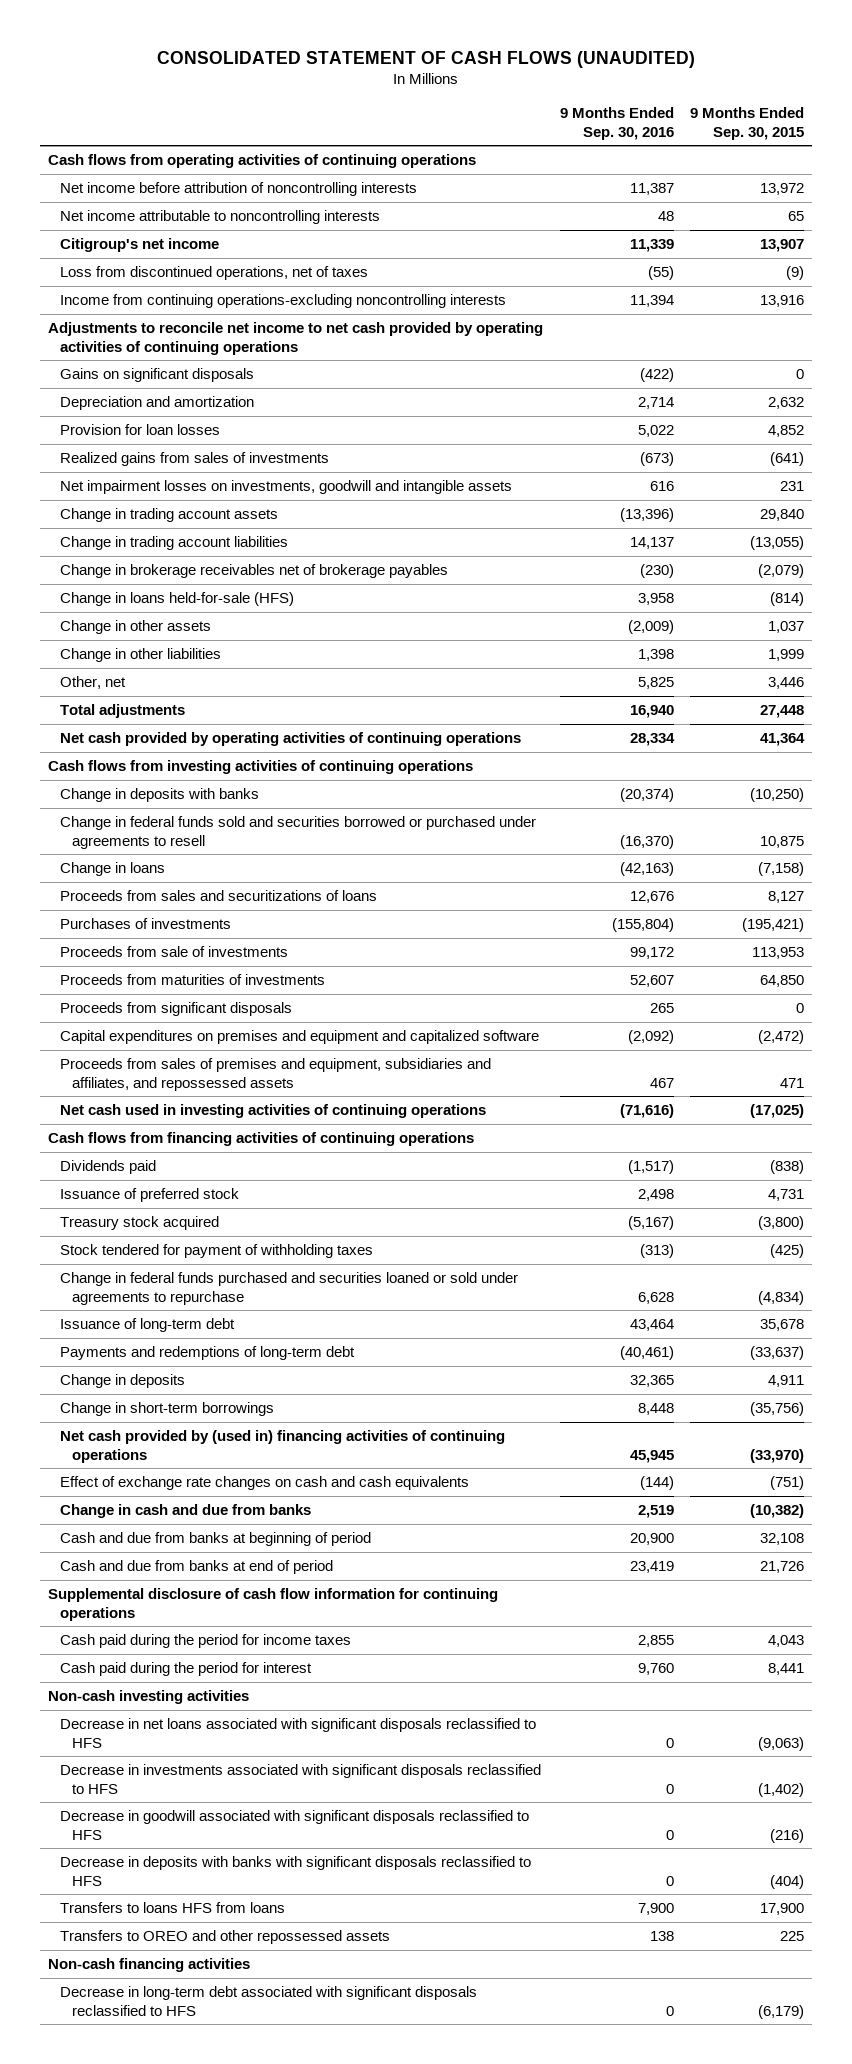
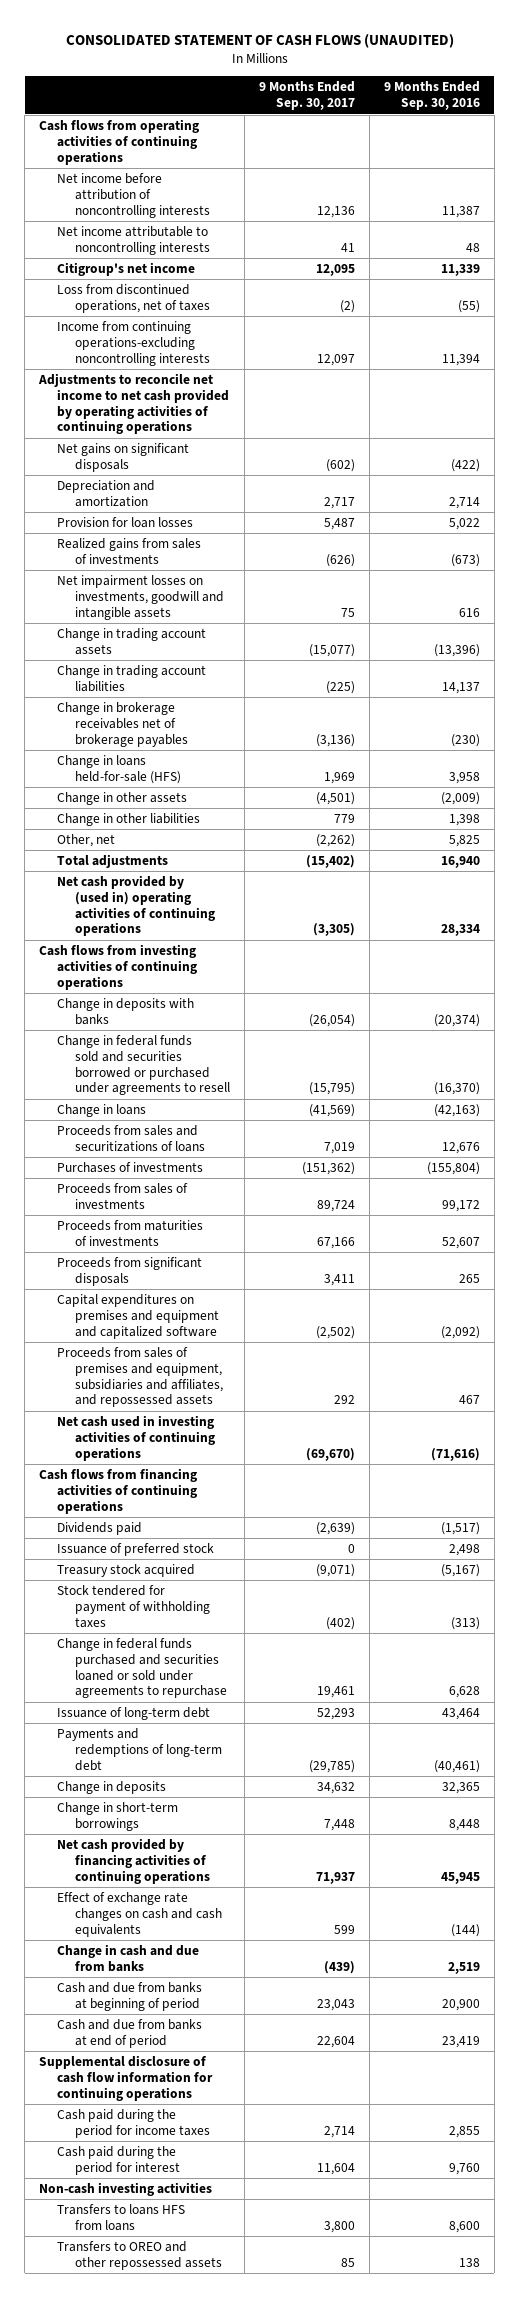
[690,107,805,140] 9 Months Ended Sep. 30, 2015 -> none
none -> [259,81,356,111] 9 Months Ended Sep. 30, 2017
[60,368,255,383] Gains on significant disposals -> [57,443,190,472] Net gains on significant disposals
[60,732,522,747] Net cash provided by operating activities of continuing operations -> [57,875,216,937] Net cash provided by (used in) operating activities of continuing operations
[60,946,289,958] Proceeds from sale of investments -> [57,1183,189,1209] Proceeds from sales of investments
[60,1430,506,1463] Net cash provided by (used in) financing activities of continuing operations -> [57,1838,211,1884] Net cash provided by financing activities of continuing operations
[60,1718,537,1748] Decrease in net loans associated with significant disposals reclassified to HFS -> none
[60,1764,542,1794] Decrease in investments associated with significant disposals reclassified to HFS -> none
[60,1810,530,1840] Decrease in goodwill associated with significant disposals reclassified to HFS -> none
[60,1856,532,1886] Decrease in deposits with banks with significant disposals reclassified to HFS -> none
[637,1903,674,1916] 7,900 -> [448,2220,480,2233] 8,600
[48,1958,251,1973] Non-cash financing activities -> none
[60,1986,478,2016] Decrease in long-term debt associated with significant disposals reclassified to HFS -> none

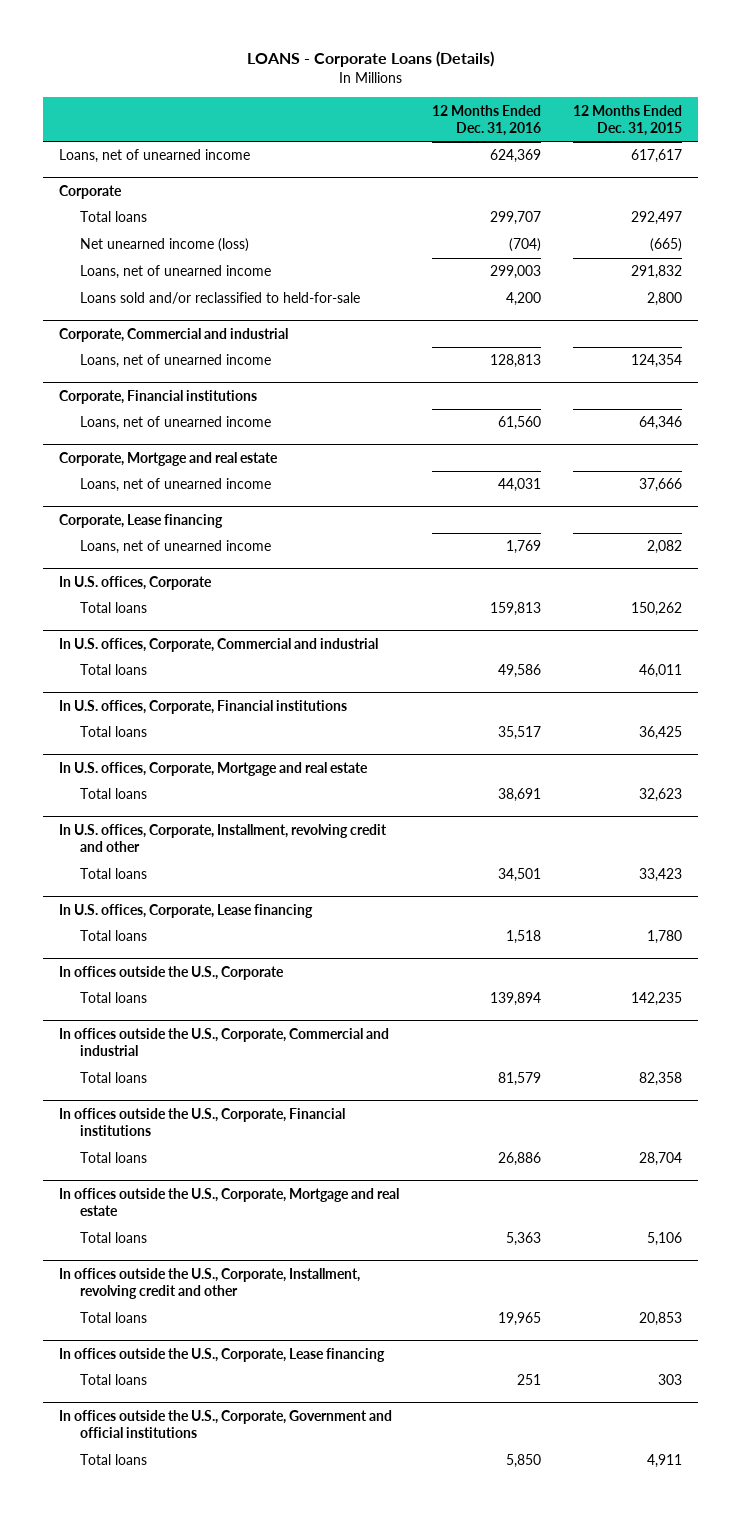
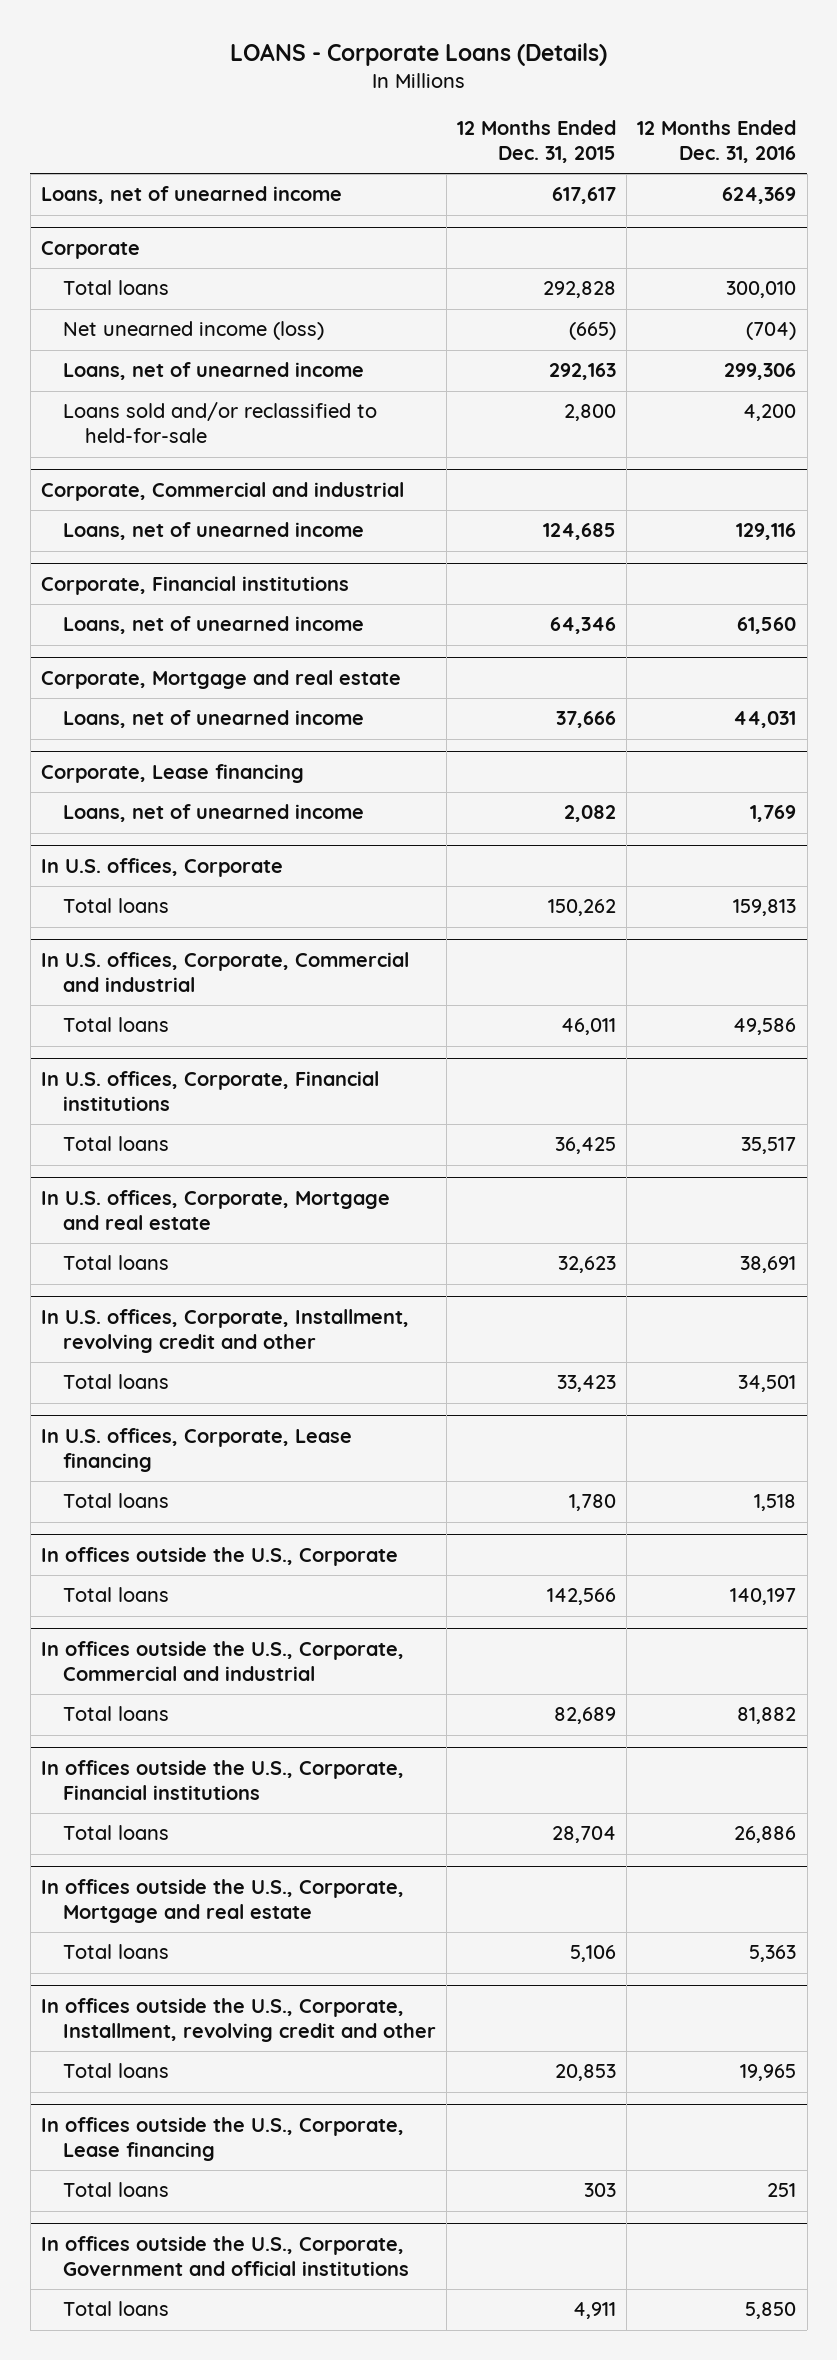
[489,211,541,226] 299,707 -> [726,281,797,299] 300,010
[631,211,683,226] 292,497 -> [543,281,617,299] 292,828
[489,265,541,280] 299,003 -> [724,363,797,381] 299,306
[631,265,683,280] 291,832 -> [549,363,617,381] 292,163
[489,354,541,369] 128,813 -> [736,523,797,541] 129,116
[631,354,683,369] 124,354 -> [543,523,617,541] 124,685
[489,992,541,1007] 139,894 -> [730,1588,797,1606] 140,197
[631,992,683,1007] 142,235 -> [547,1588,617,1606] 142,566
[497,1072,541,1087] 81,579 -> [737,1707,797,1725] 81,882
[639,1072,683,1087] 82,358 -> [554,1707,617,1725] 82,689

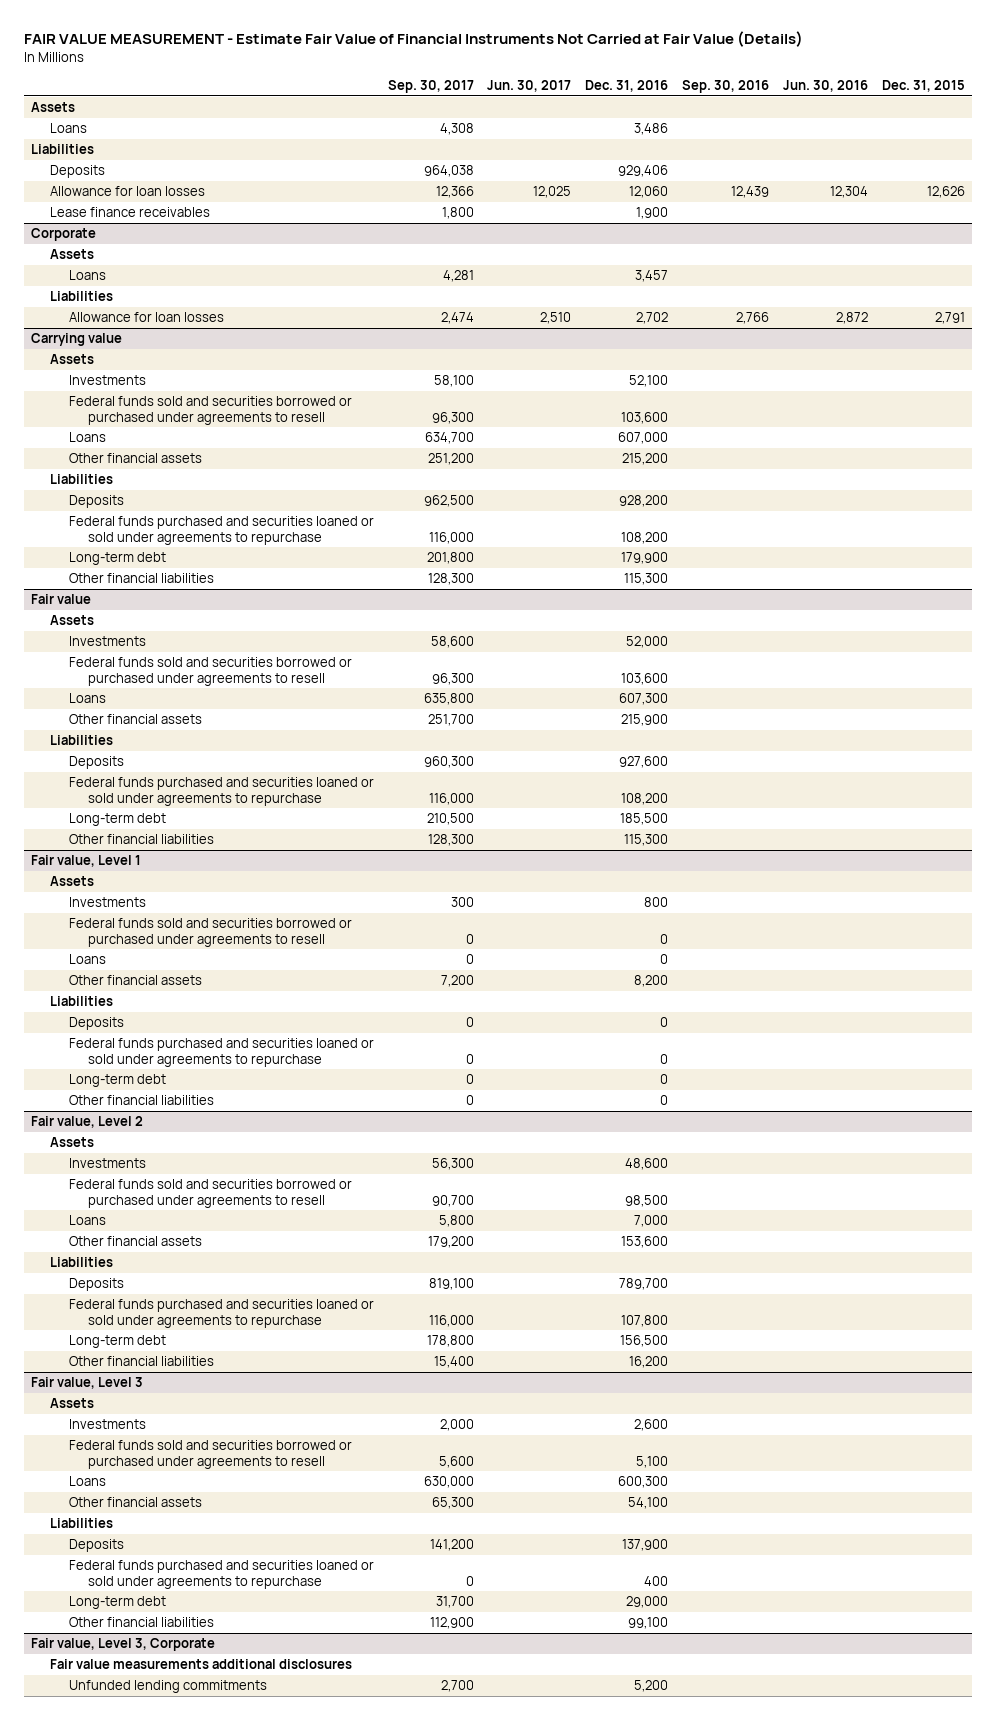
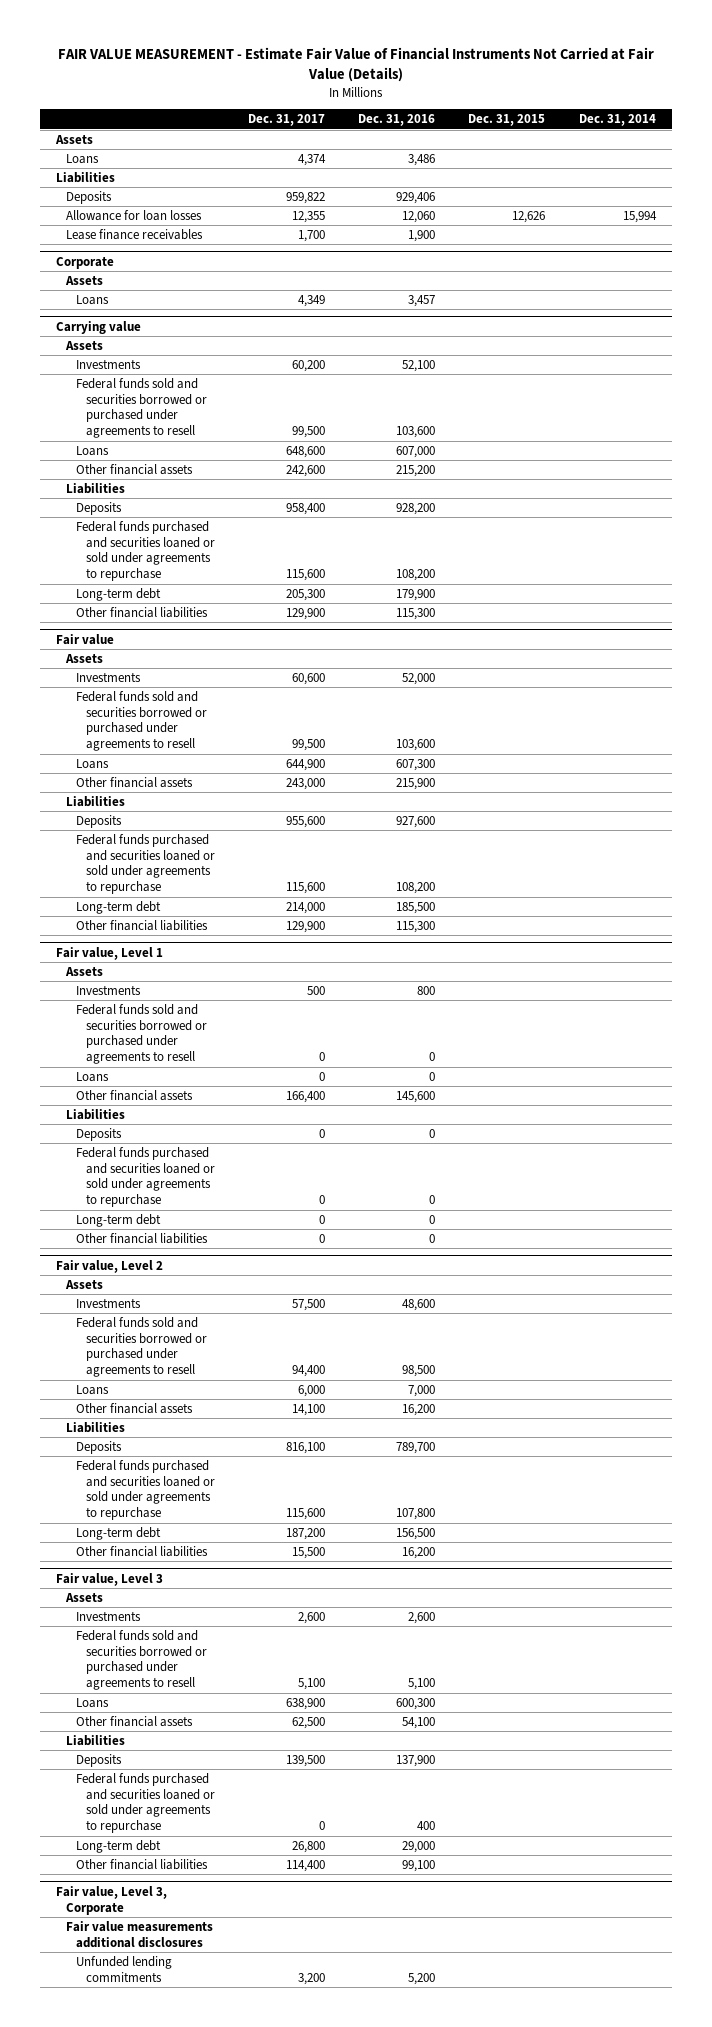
[387,80,474,94] Sep. 30, 2017 -> none
[487,80,572,93] Jun. 30, 2017 -> none
[682,80,770,94] Sep. 30, 2016 -> none
[783,80,869,93] Jun. 30, 2016 -> none
none -> [247,114,325,127] Dec. 31, 2017
none -> [578,114,656,127] Dec. 31, 2014
[49,291,113,302] Liabilities -> none
[68,312,224,323] Allowance for loan losses -> none
[634,975,669,988] 8,200 -> [396,1090,436,1103] 145,600
[621,1236,669,1249] 153,600 -> [402,1403,436,1416] 16,200

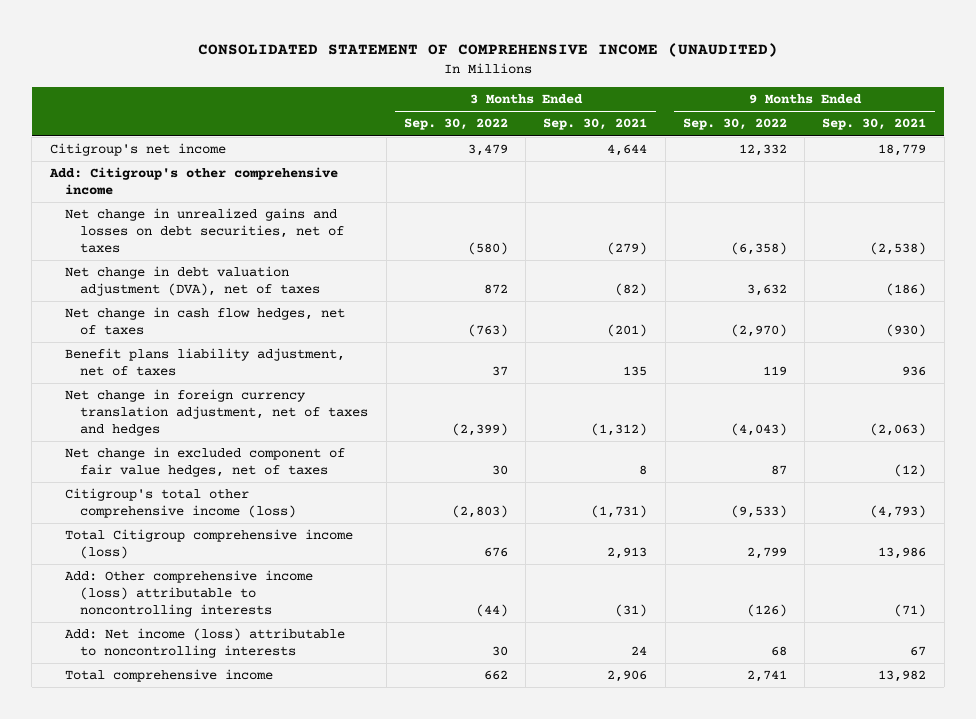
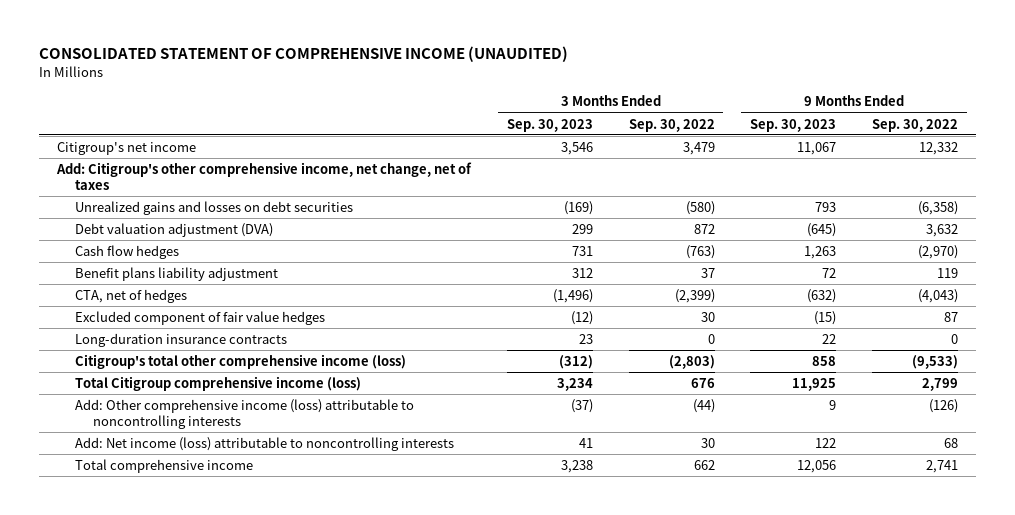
[543,118,648,131] Sep. 30, 2021 -> none
[822,118,927,131] Sep. 30, 2021 -> none
none -> [506,118,593,132] Sep. 30, 2023
none -> [750,118,837,132] Sep. 30, 2023
[48,167,338,196] Add: Citigroup's other comprehensive income -> [55,161,472,191] Add: Citigroup's other comprehensive income, net change, net of taxes
[64,208,345,253] Net change in unrealized gains and losses on debt securities, net of taxes -> [74,200,353,215] Unrealized gains and losses on debt securities
[64,266,321,297] Net change in debt valuation adjustment (DVA), net of taxes -> [74,222,273,237] Debt valuation adjustment (DVA)
[64,307,345,336] Net change in cash flow hedges, net of taxes -> [74,244,179,259] Cash flow hedges
[64,348,345,377] Benefit plans liability adjustment, net of taxes -> [74,266,278,281] Benefit plans liability adjustment
[64,389,369,436] Net change in foreign currency translation adjustment, net of taxes and hedges -> [74,288,187,303] CTA, net of hedges
[64,447,345,478] Net change in excluded component of fair value hedges, net of taxes -> [74,310,325,325] Excluded component of fair value hedges
none -> [74,332,287,347] Long-duration insurance contracts

